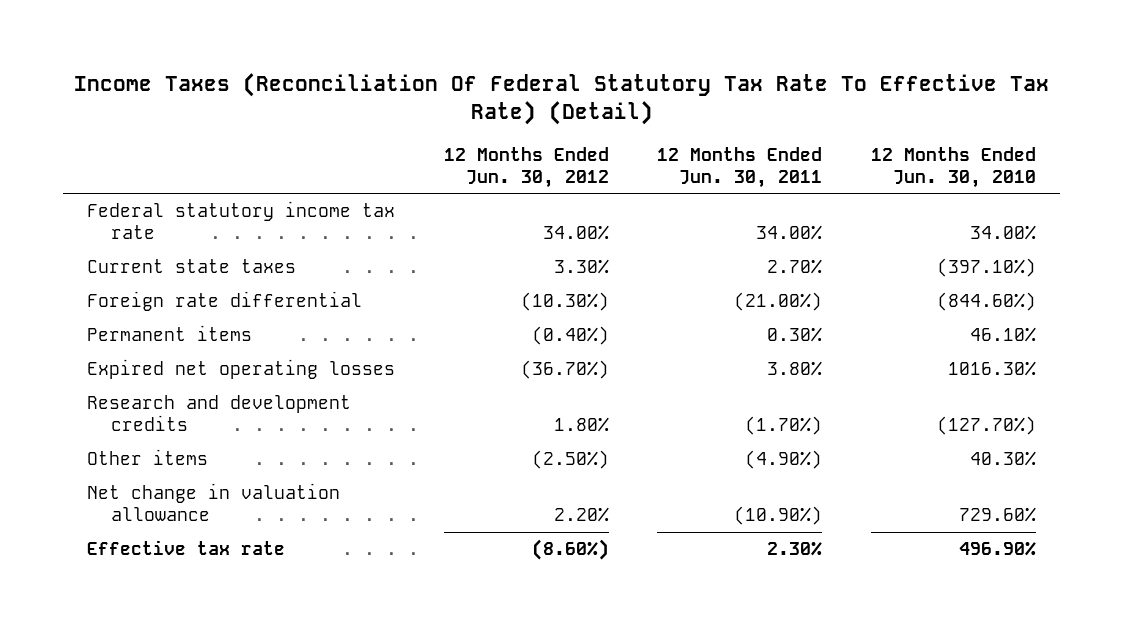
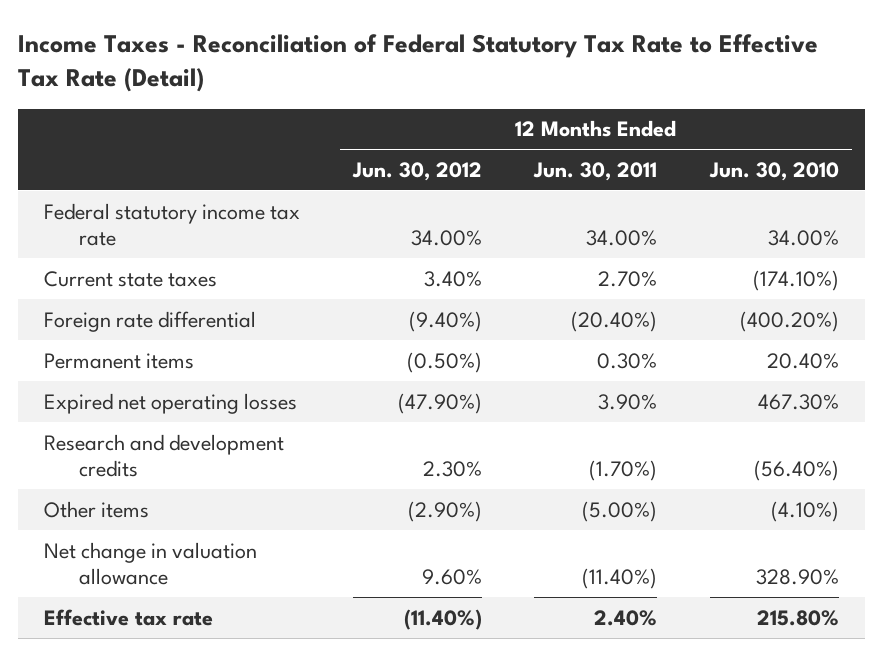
[73,72,1049,126] Income Taxes (Reconciliation Of Federal Statutory Tax Rate To Effective Tax Rate) (Detail) -> [17,34,818,93] Income Taxes - Reconciliation of Federal Statutory Tax Rate to Effective Tax Rate (Detail)
[553,259,609,275] 3.30% -> [423,270,482,287] 3.40%
[937,258,1037,278] (397.10%) -> [753,269,840,291] (174.10%)
[520,292,609,312] (10.30%) -> [408,310,482,332] (9.40%)
[734,292,823,312] (21.00%) -> [571,310,658,332] (20.40%)
[937,292,1037,312] (844.60%) -> [740,310,840,332] (400.20%)
[531,326,609,346] (0.40%) -> [406,351,482,373] (0.50%)
[970,327,1037,343] 46.10% -> [767,352,840,369] 20.40%
[520,360,609,380] (36.70%) -> [397,392,482,414] (47.90%)
[767,361,823,377] 3.80% -> [598,393,658,410] 3.90%
[948,361,1037,377] 1016.30% -> [758,393,840,410] 467.30%
[553,417,609,433] 1.80% -> [422,461,482,478] 2.30%
[937,416,1037,436] (127.70%) -> [754,460,840,482] (56.40%)
[531,450,609,470] (2.50%) -> [407,500,482,522] (2.90%)
[745,450,823,470] (4.90%) -> [582,500,658,522] (5.00%)
[970,451,1037,467] 40.30% -> [771,500,840,522] (4.10%)
[553,507,609,523] 2.20% -> [421,569,482,586] 9.60%
[734,506,823,526] (10.90%) -> [582,568,658,590] (11.40%)
[959,507,1037,523] 729.60% -> [756,569,840,586] 328.90%
[531,539,609,561] (8.60%) -> [403,608,482,630] (11.40%)
[767,542,823,557] 2.30% -> [594,609,658,626] 2.40%
[959,542,1037,557] 496.90% -> [757,609,840,626] 215.80%

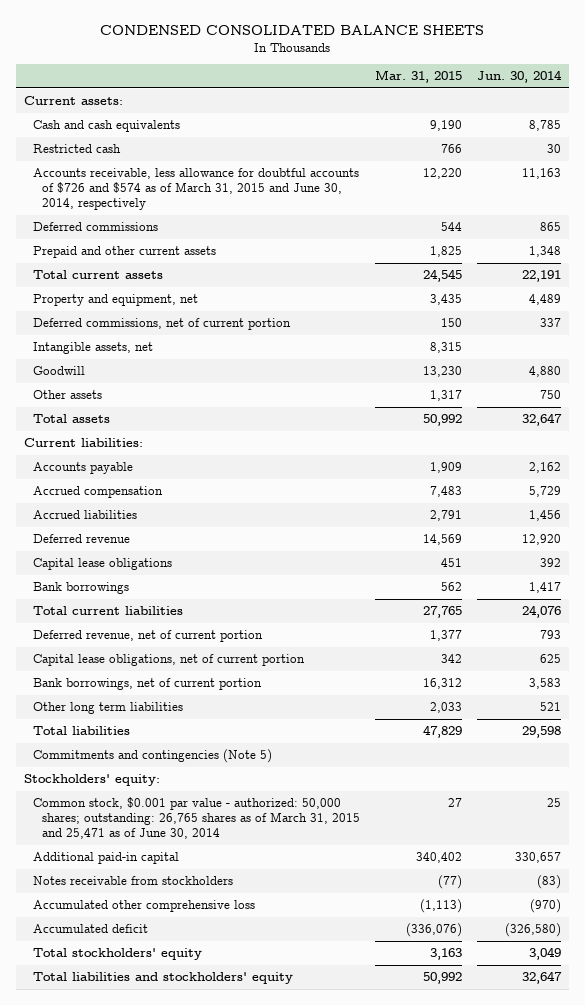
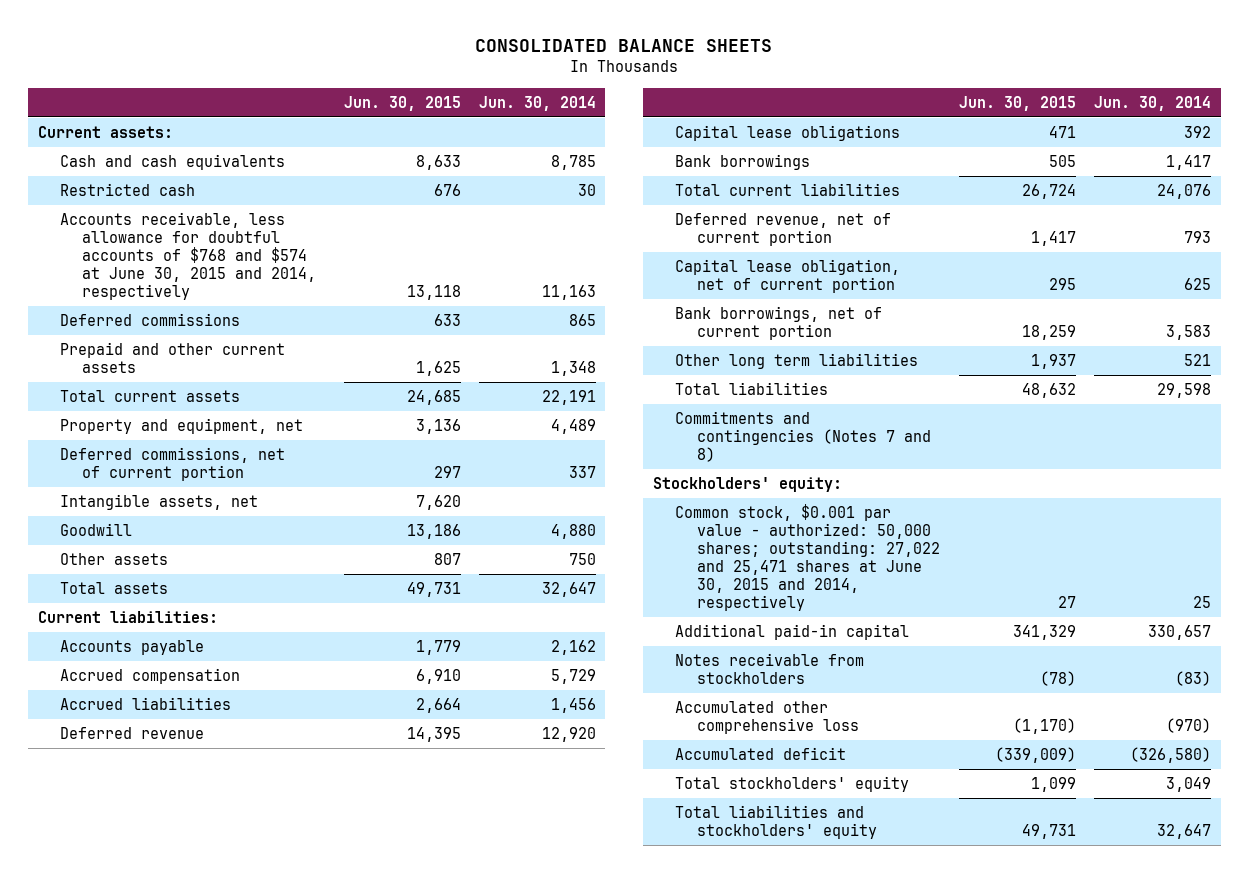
[100,25,485,36] CONDENSED CONSOLIDATED BALANCE SHEETS -> [475,38,773,52] CONSOLIDATED BALANCE SHEETS
[375,70,463,84] Mar. 31, 2015 -> none
none -> [343,95,461,111] Jun. 30, 2015
[33,168,360,211] Accounts receivable, less allowance for doubtful accounts of $726 and $574 as of March 31, 2015 and June 30, 2014, respectively -> [59,212,317,300] Accounts receivable, less allowance for doubtful accounts of $768 and $574 at June 30, 2015 and 2014, respectively
[33,654,306,667] Capital lease obligations, net of current portion -> [674,259,900,294] Capital lease obligation, net of current portion
[33,749,273,764] Commitments and contingencies (Note 5) -> [674,411,932,463] Commitments and contingencies (Notes 7 and 8)
[33,797,361,840] Common stock, $0.001 par value - authorized: 50,000 shares; outstanding: 26,765 shares as of March 31, 2015 and 25,471 as of June 30, 2014 -> [674,504,941,611] Common stock, $0.001 par value - authorized: 50,000 shares; outstanding: 27,022 and 25,471 shares at June 30, 2015 and 2014, respectively

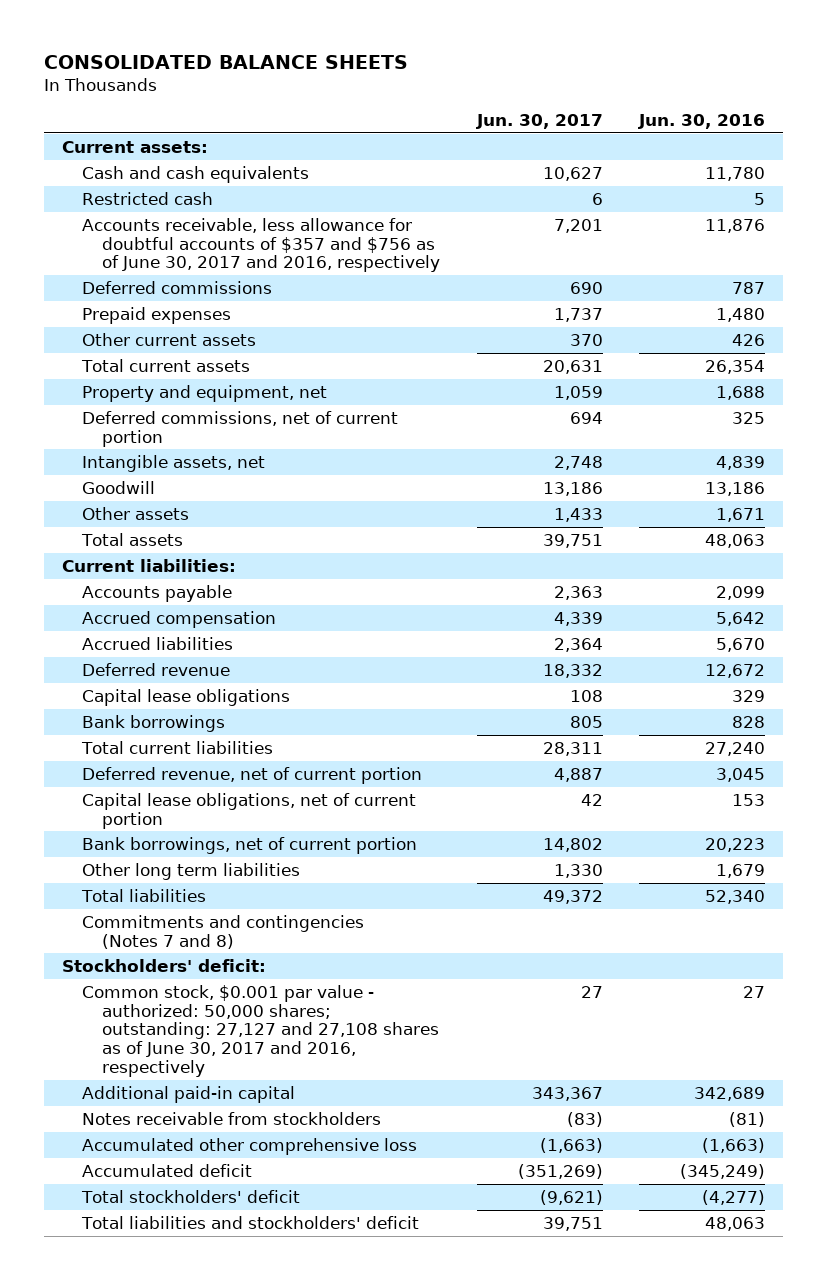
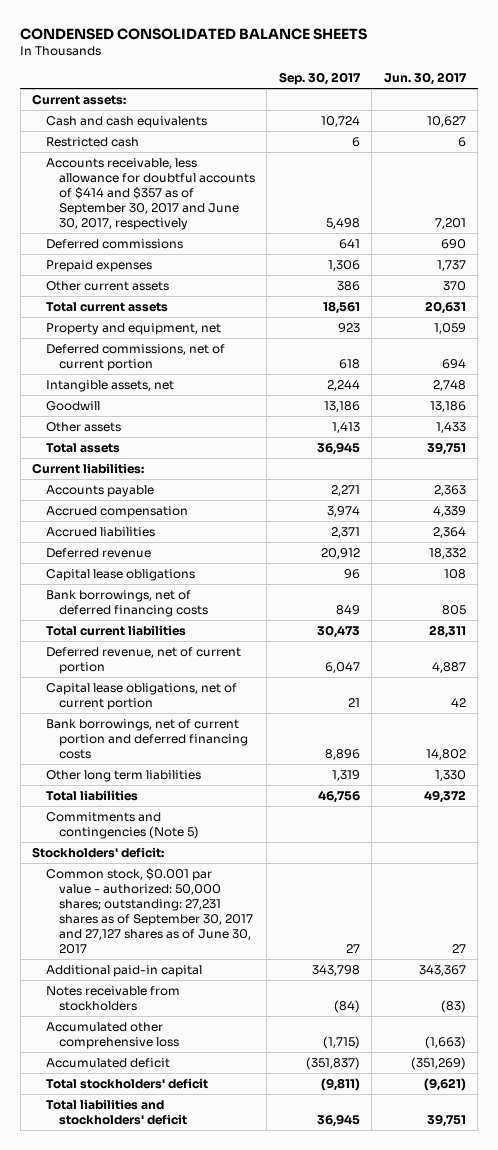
[43,55,408,70] CONSOLIDATED BALANCE SHEETS -> [20,28,368,41] CONDENSED CONSOLIDATED BALANCE SHEETS
[638,114,766,130] Jun. 30, 2016 -> none
none -> [278,72,361,86] Sep. 30, 2017
[82,217,441,273] Accounts receivable, less allowance for doubtful accounts of $357 and $756 as of June 30, 2017 and 2016, respectively -> [45,157,255,231] Accounts receivable, less allowance for doubtful accounts of $414 and $357 as of September 30, 2017 and June 30, 2017, respectively
[82,714,226,732] Bank borrowings -> [45,589,208,617] Bank borrowings, net of deferred financing costs
[82,836,418,854] Bank borrowings, net of current portion -> [45,718,248,759] Bank borrowings, net of current portion and deferred financing costs
[82,914,365,949] Commitments and contingencies (Notes 7 and 8) -> [45,811,199,839] Commitments and contingencies (Note 5)
[82,984,440,1078] Common stock, $0.001 par value - authorized: 50,000 shares; outstanding: 27,127 and 27,108 shares as of June 30, 2017 and 2016, respectively -> [45,867,253,955] Common stock, $0.001 par value - authorized: 50,000 shares; outstanding: 27,231 shares as of September 30, 2017 and 27,127 shares as of June 30, 2017

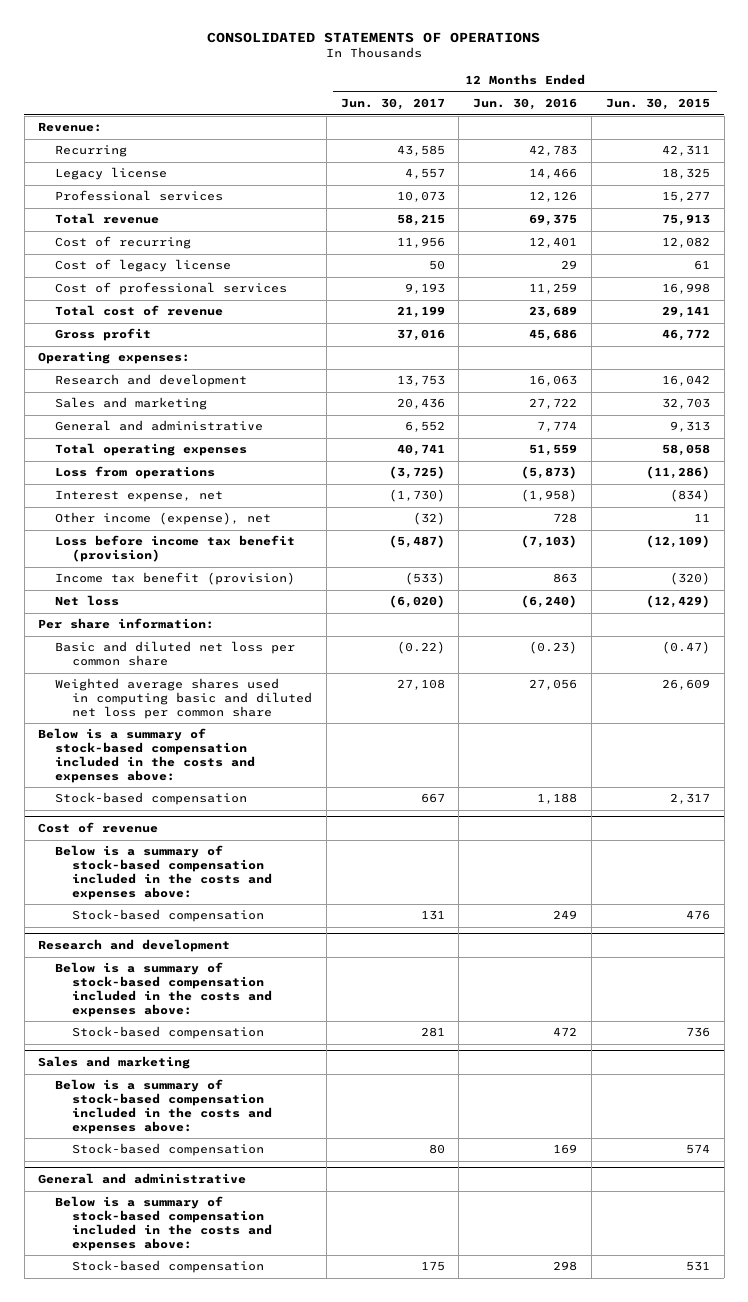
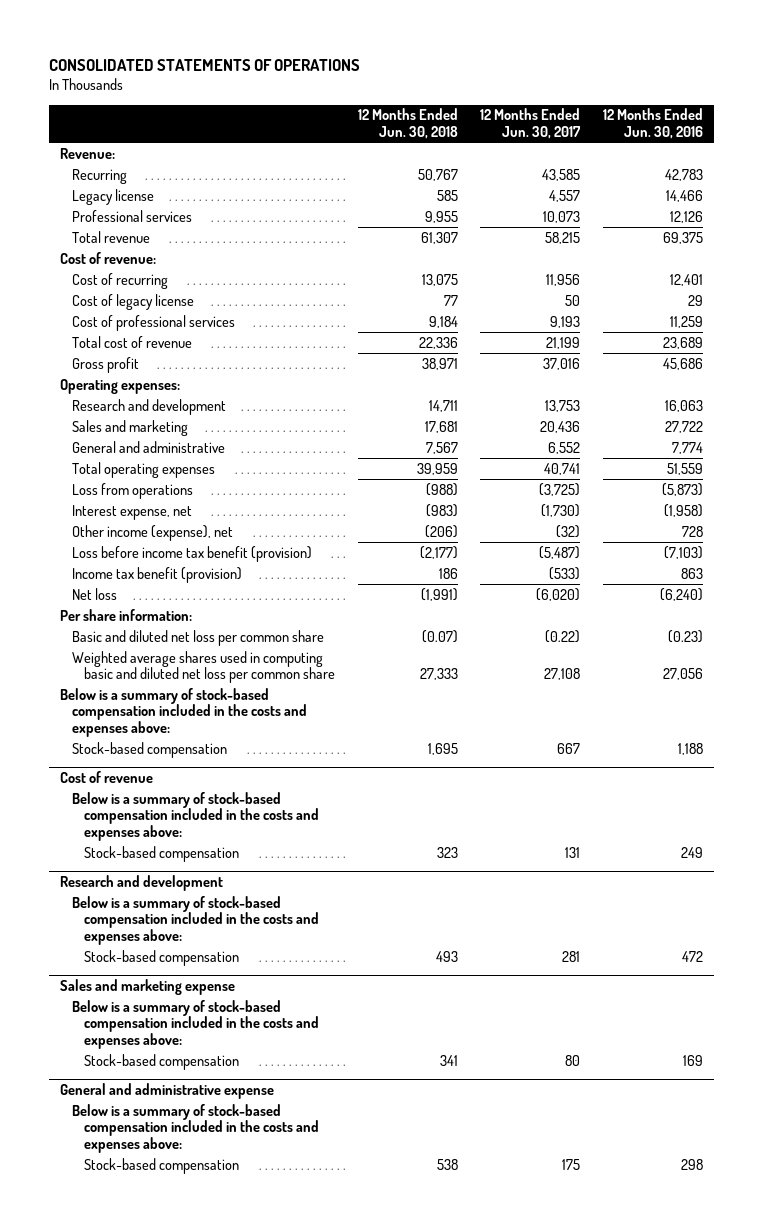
[605,98,710,111] Jun. 30, 2015 -> none
none -> [357,108,458,139] 12 Months Ended Jun. 30, 2018
none -> [60,251,157,264] Cost of revenue:
[38,1056,191,1070] Sales and marketing -> [60,978,236,995] Sales and marketing expense
[38,1173,247,1185] General and administrative -> [60,1082,275,1099] General and administrative expense

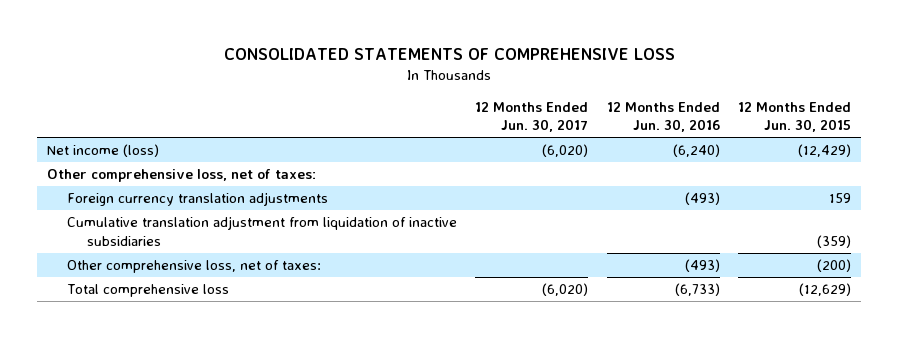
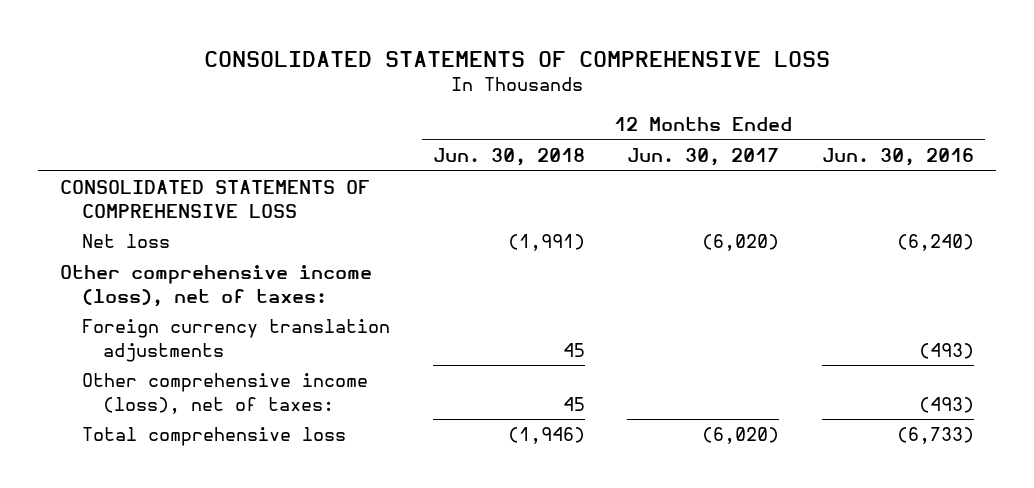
[738,101,852,133] 12 Months Ended Jun. 30, 2015 -> none
none -> [432,148,585,167] Jun. 30, 2018
none -> [59,180,370,218] CONSOLIDATED STATEMENTS OF COMPREHENSIVE LOSS
[46,143,159,157] Net income (loss) -> [81,234,170,249] Net loss
[46,168,316,182] Other comprehensive loss, net of taxes: -> [59,265,372,307] Other comprehensive income (loss), net of taxes:
[66,215,457,246] Cumulative translation adjustment from liquidation of inactive subsidiaries -> none
[66,259,321,273] Other comprehensive loss, net of taxes: -> [81,373,368,414] Other comprehensive income (loss), net of taxes:

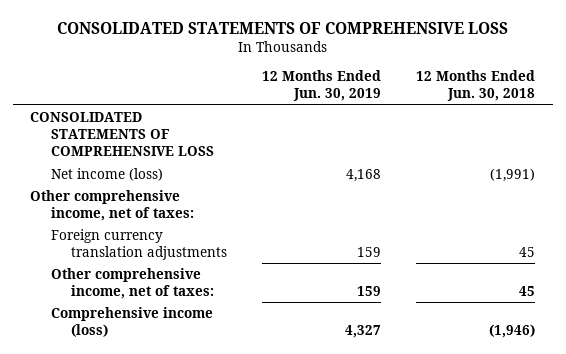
[627,148,780,167] Jun. 30, 2017 -> none
[822,148,975,167] Jun. 30, 2016 -> none
none -> [262,70,382,102] 12 Months Ended Jun. 30, 2019
[81,234,170,249] Net loss -> [50,167,163,181] Net income (loss)
[59,265,372,307] Other comprehensive income (loss), net of taxes: -> [30,189,194,222] Other comprehensive income, net of taxes:
[81,373,368,414] Other comprehensive income (loss), net of taxes: -> [50,267,214,300] Other comprehensive income, net of taxes:
[81,427,346,447] Total comprehensive loss -> [50,306,213,338] Comprehensive income (loss)

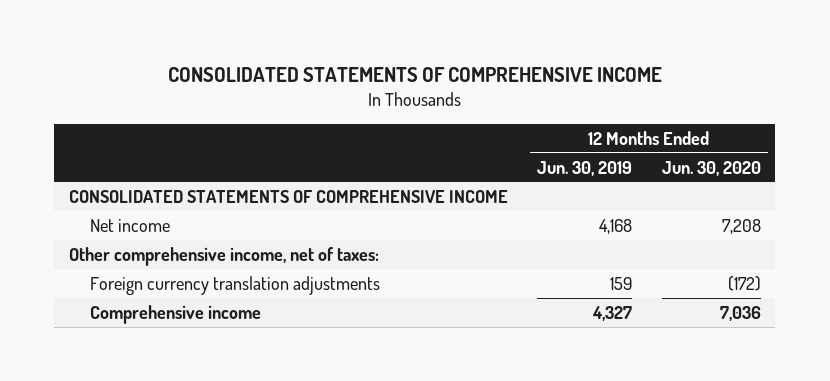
[56,21,508,34] CONSOLIDATED STATEMENTS OF COMPREHENSIVE LOSS -> [167,67,662,83] CONSOLIDATED STATEMENTS OF COMPREHENSIVE INCOME
[416,70,536,102] 12 Months Ended Jun. 30, 2018 -> none
none -> [661,160,761,176] Jun. 30, 2020
[30,111,214,157] CONSOLIDATED STATEMENTS OF COMPREHENSIVE LOSS -> [68,189,508,203] CONSOLIDATED STATEMENTS OF COMPREHENSIVE INCOME
[50,167,163,181] Net income (loss) -> [89,218,170,232] Net income
[50,267,214,300] Other comprehensive income, net of taxes: -> none
[50,306,213,338] Comprehensive income (loss) -> [89,304,261,324] Comprehensive income

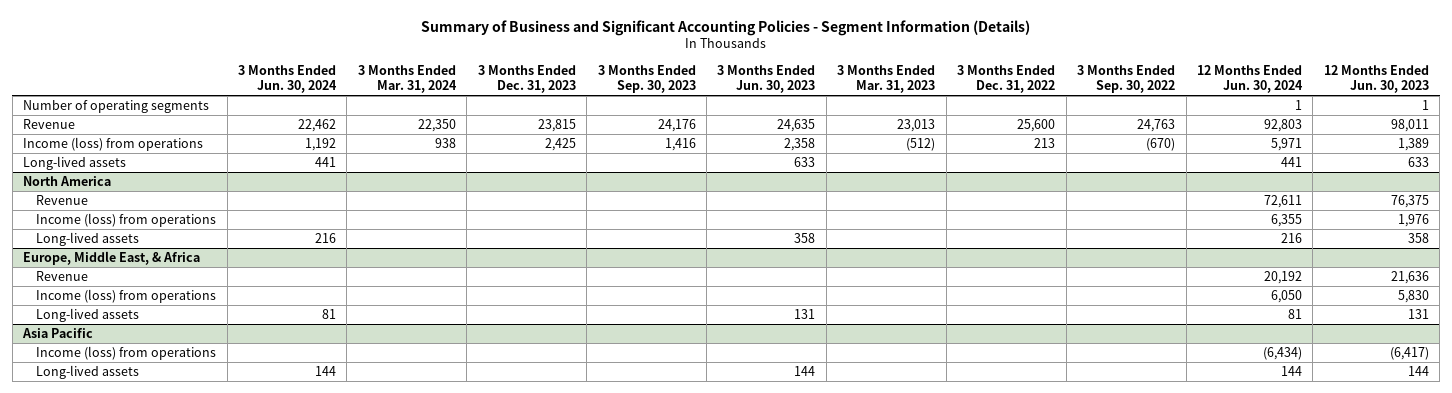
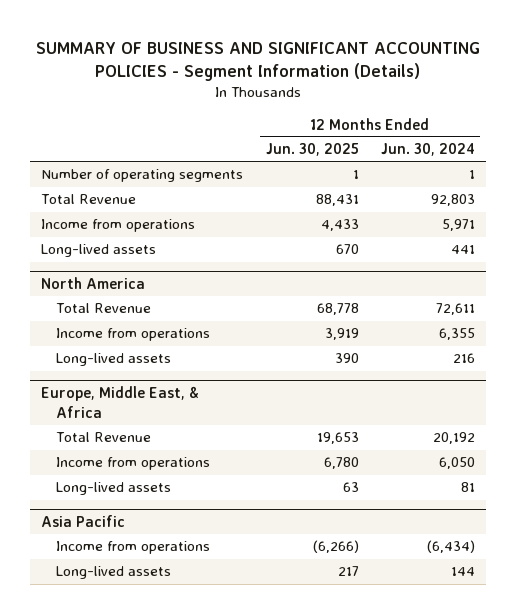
[421,19,1031,36] Summary of Business and Significant Accounting Policies - Segment Information (Details) -> [36,41,481,81] SUMMARY OF BUSINESS AND SIGNIFICANT ACCOUNTING POLICIES - Segment Information (Details)
[238,64,338,93] 3 Months Ended Jun. 30, 2024 -> none
[357,64,457,93] 3 Months Ended Mar. 31, 2024 -> none
[477,64,576,93] 3 Months Ended Dec. 31, 2023 -> none
[597,64,696,93] 3 Months Ended Sep. 30, 2023 -> none
[717,64,816,93] 3 Months Ended Jun. 30, 2023 -> none
[837,64,936,93] 3 Months Ended Mar. 31, 2023 -> none
[957,64,1056,93] 3 Months Ended Dec. 31, 2022 -> none
[1077,64,1176,93] 3 Months Ended Sep. 30, 2022 -> none
[1323,64,1429,93] 12 Months Ended Jun. 30, 2023 -> none
none -> [265,143,359,157] Jun. 30, 2025
[23,119,76,130] Revenue -> [41,194,137,205] Total Revenue
[23,137,204,152] Income (loss) from operations -> [41,219,196,233] Income from operations
[36,195,89,206] Revenue -> [55,303,151,314] Total Revenue
[36,213,217,228] Income (loss) from operations -> [55,328,210,342] Income from operations
[36,271,89,282] Revenue -> [55,432,151,443] Total Revenue
[36,289,217,304] Income (loss) from operations -> [55,457,210,471] Income from operations
[36,346,217,361] Income (loss) from operations -> [55,541,210,555] Income from operations

